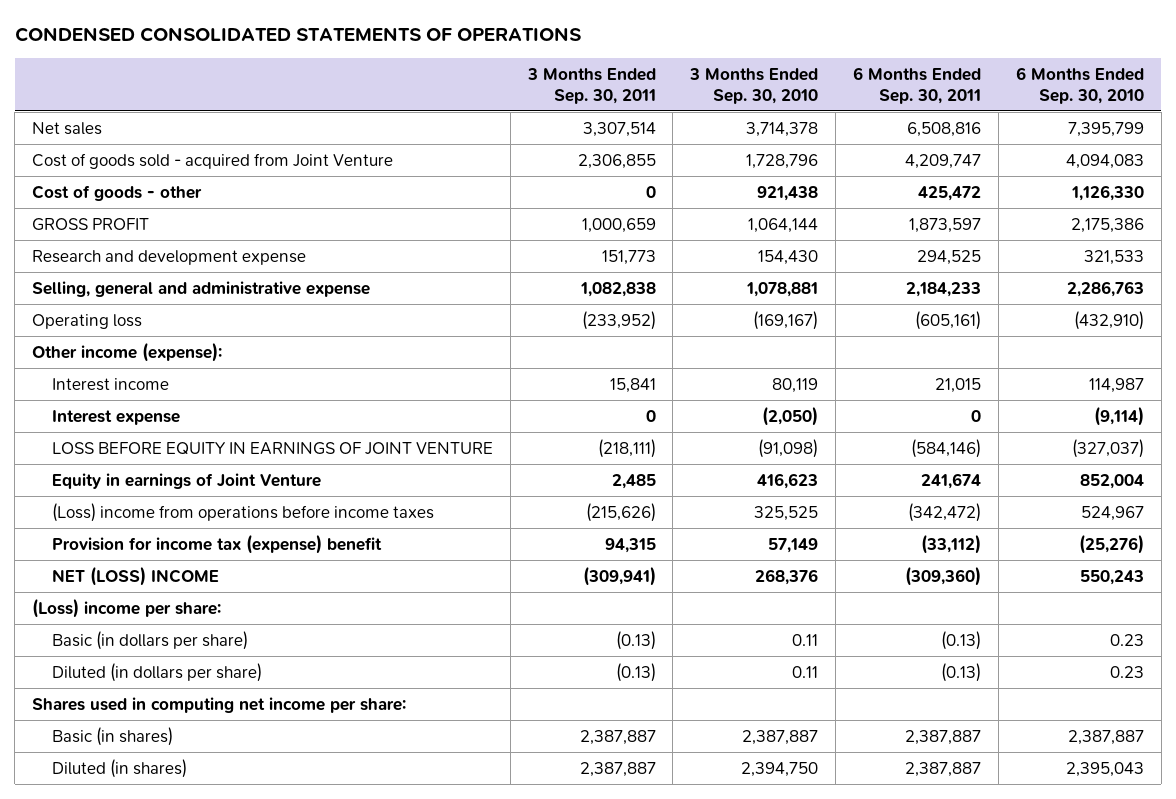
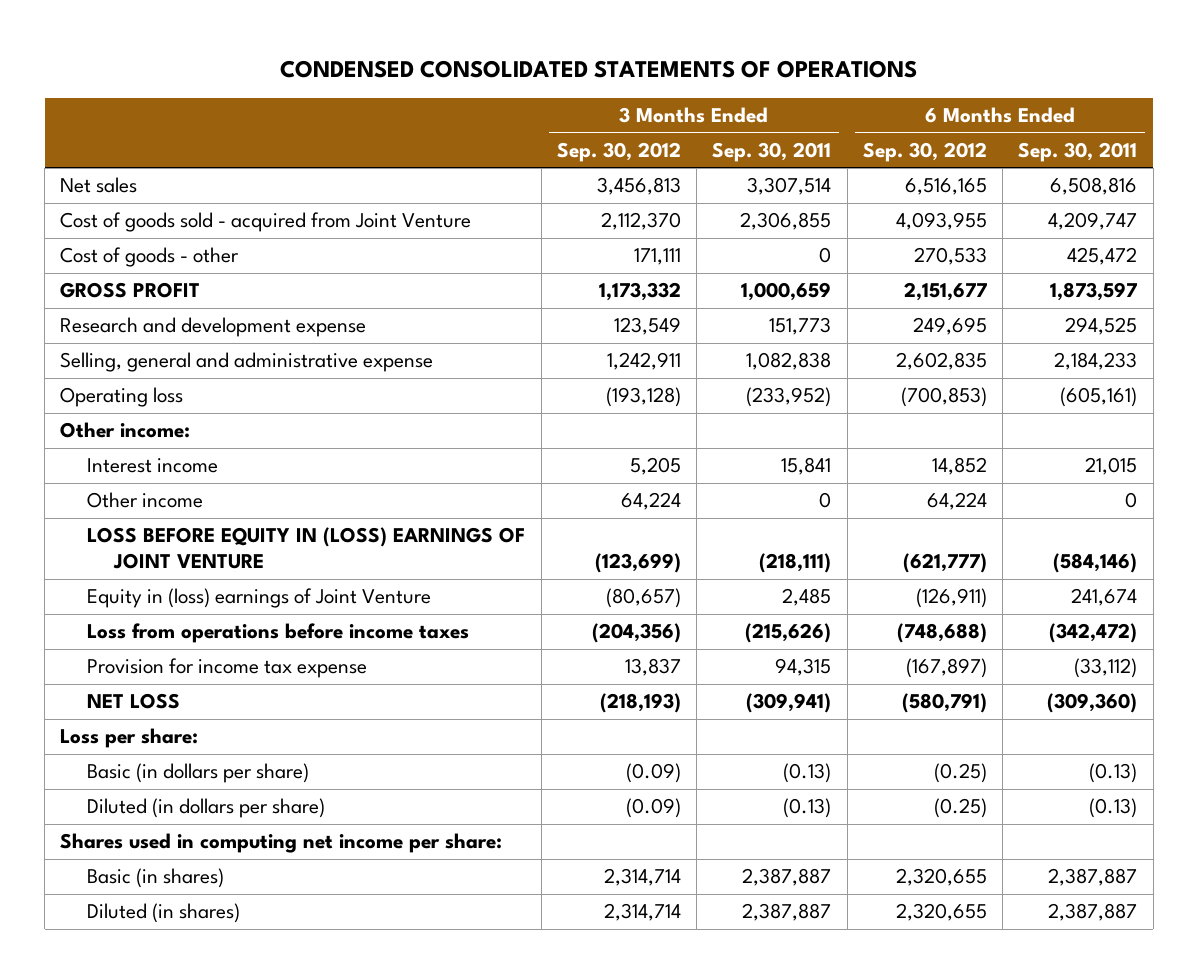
[689,68,819,104] 3 Months Ended Sep. 30, 2010 -> none
[1015,67,1144,104] 6 Months Ended Sep. 30, 2010 -> none
none -> [556,141,681,162] Sep. 30, 2012
none -> [862,141,987,162] Sep. 30, 2012
[32,341,223,362] Other income (expense): -> [60,422,191,439] Other income:
[51,409,180,425] Interest expense -> none
none -> [87,492,204,509] Other income
[51,441,493,455] LOSS BEFORE EQUITY IN EARNINGS OF JOINT VENTURE -> [87,527,526,570] LOSS BEFORE EQUITY IN (LOSS) EARNINGS OF JOINT VENTURE
[51,472,321,489] Equity in earnings of Joint Venture -> [87,588,432,609] Equity in (loss) earnings of Joint Venture
[51,502,434,522] (Loss) income from operations before income taxes -> [87,623,470,644] Loss from operations before income taxes
[51,533,382,554] Provision for income tax (expense) benefit -> [87,658,368,679] Provision for income tax expense
[51,565,219,586] NET (LOSS) INCOME -> [87,693,181,710] NET LOSS
[32,597,222,618] (Loss) income per share: -> [60,728,199,749] Loss per share:

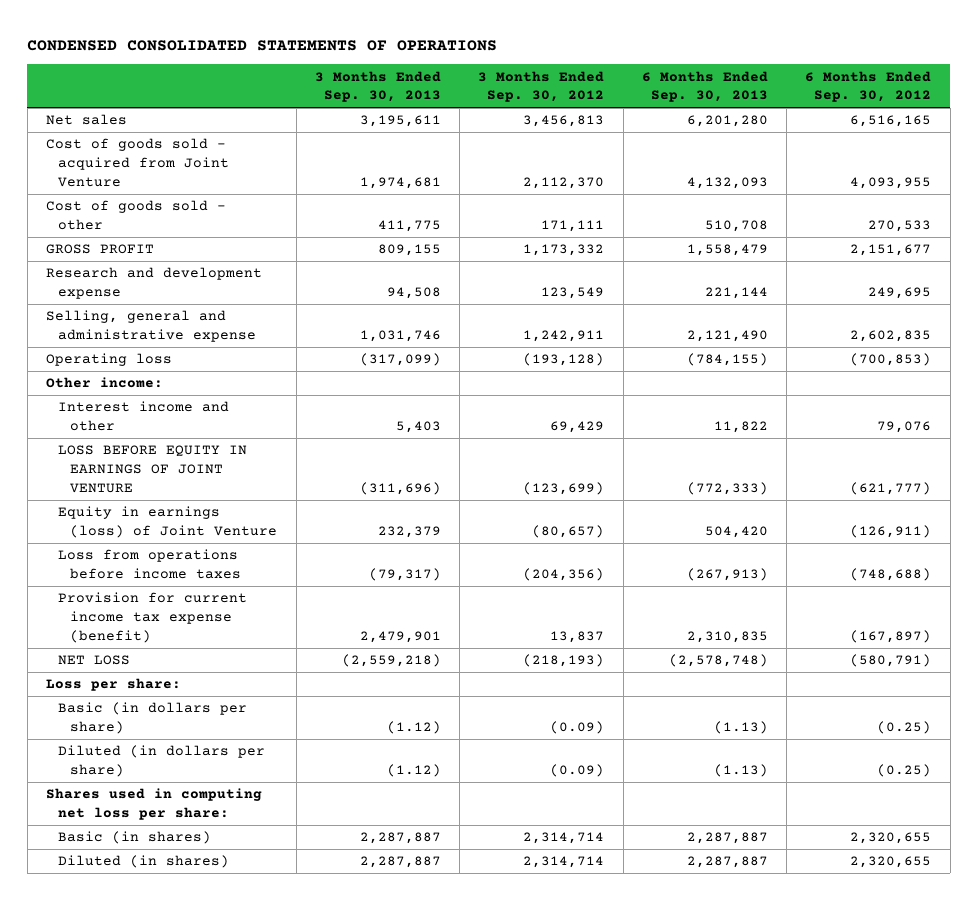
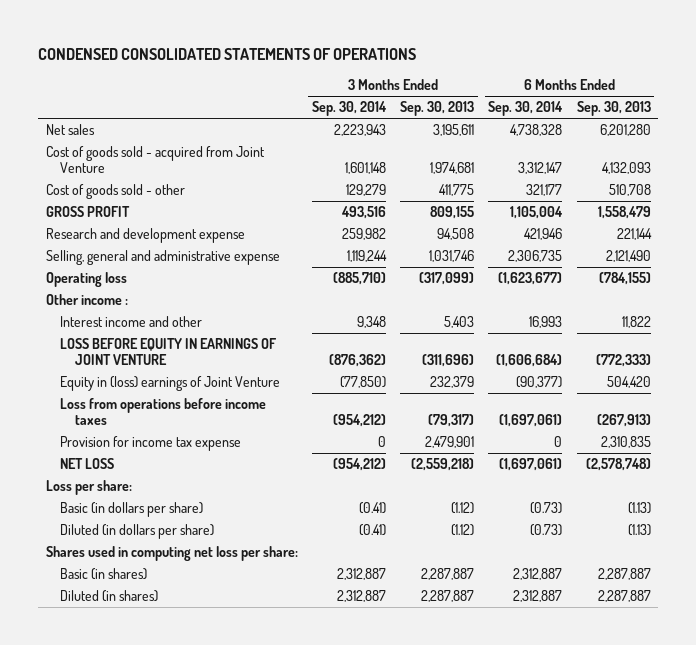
[478,70,605,103] 3 Months Ended Sep. 30, 2012 -> none
[805,70,932,103] 6 Months Ended Sep. 30, 2012 -> none
none -> [311,101,387,117] Sep. 30, 2014
none -> [488,101,564,117] Sep. 30, 2014
[45,377,163,389] Other income: -> [45,294,128,306] Other income :
[58,506,278,538] Equity in earnings (loss) of Joint Venture -> [60,376,281,392] Equity in (loss) earnings of Joint Venture
[58,592,248,643] Provision for current income tax expense (benefit) -> [60,436,242,452] Provision for income tax expense

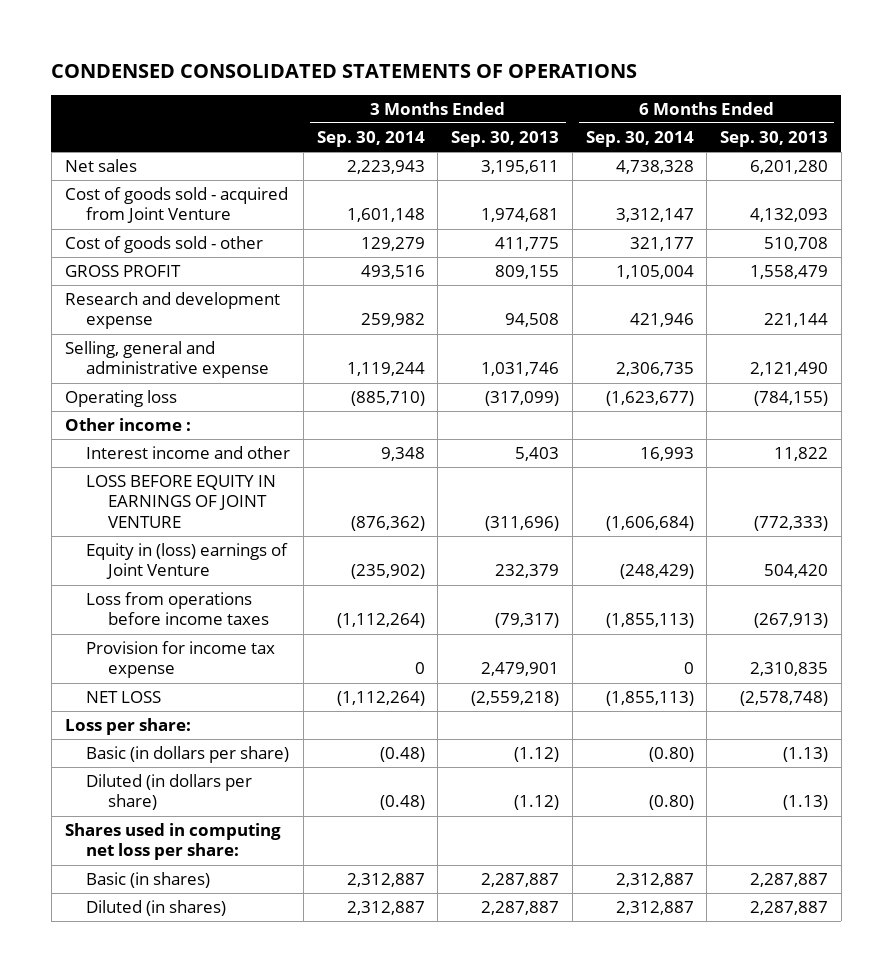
[339,376,386,389] (77,850) -> [350,564,425,580] (235,902)
[516,376,563,389] (90,377) -> [619,564,694,580] (248,429)
[332,414,386,428] (954,212) -> [336,613,425,629] (1,112,264)
[499,414,563,428] (1,697,061) -> [605,613,694,629] (1,855,113)
[332,458,386,472] (954,212) -> [336,691,425,707] (1,112,264)
[499,458,563,472] (1,697,061) -> [605,691,694,707] (1,855,113)
[358,502,386,515] (0.41) -> [379,747,425,763] (0.48)
[530,502,563,515] (0.73) -> [648,747,694,763] (0.80)
[358,524,386,537] (0.41) -> [379,795,425,811] (0.48)
[530,524,563,537] (0.73) -> [648,795,694,811] (0.80)

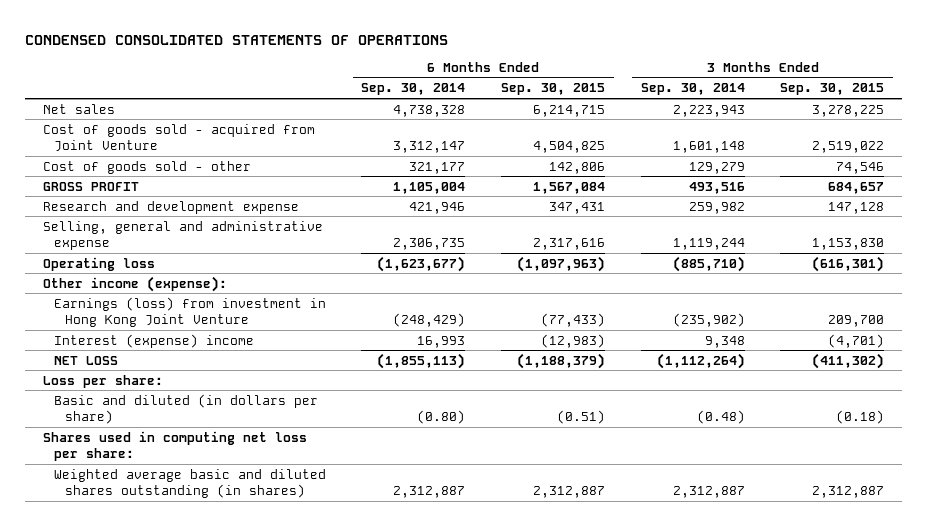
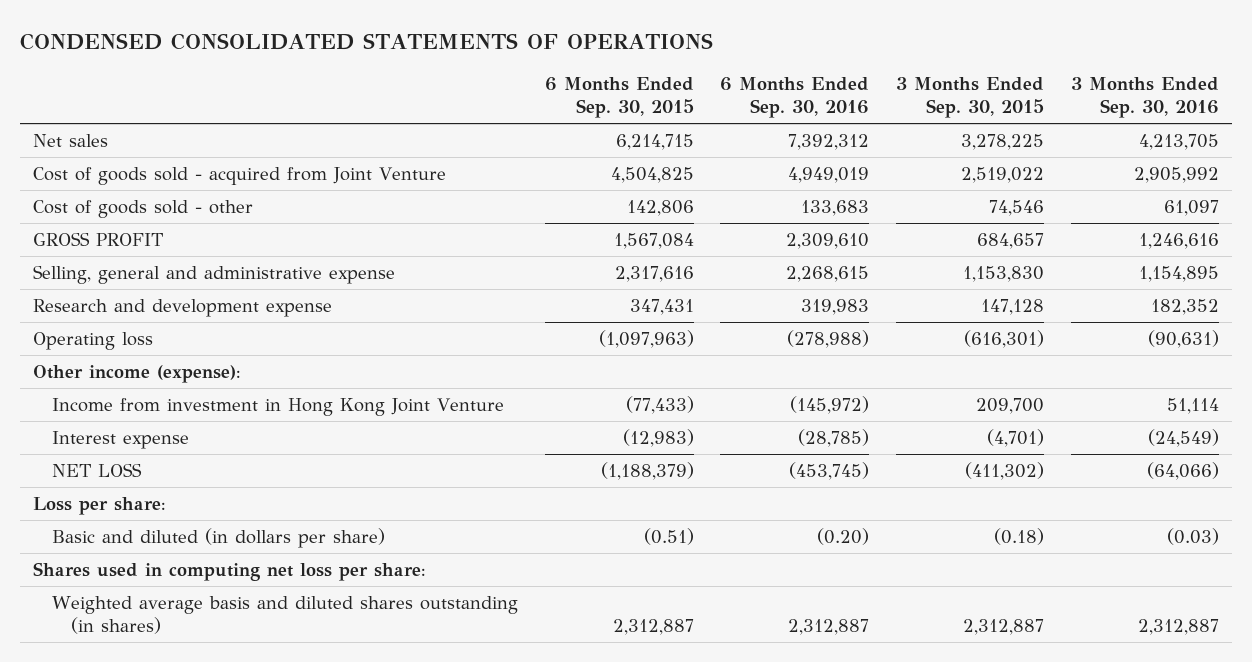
[361,83,466,96] Sep. 30, 2014 -> none
[640,83,745,96] Sep. 30, 2014 -> none
none -> [720,77,870,119] 6 Months Ended Sep. 30, 2016
none -> [1070,77,1219,119] 3 Months Ended Sep. 30, 2016
[42,200,299,214] Research and development expense -> [32,298,332,317] Research and development expense
[53,296,326,328] Earnings (loss) from investment in Hong Kong Joint Venture -> [51,397,504,416] Income from investment in Hong Kong Joint Venture
[53,333,254,348] Interest (expense) income -> [51,430,189,449] Interest expense
[53,468,326,499] Weighted average basic and diluted shares outstanding (in shares) -> [51,595,518,634] Weighted average basis and diluted shares outstanding (in shares)

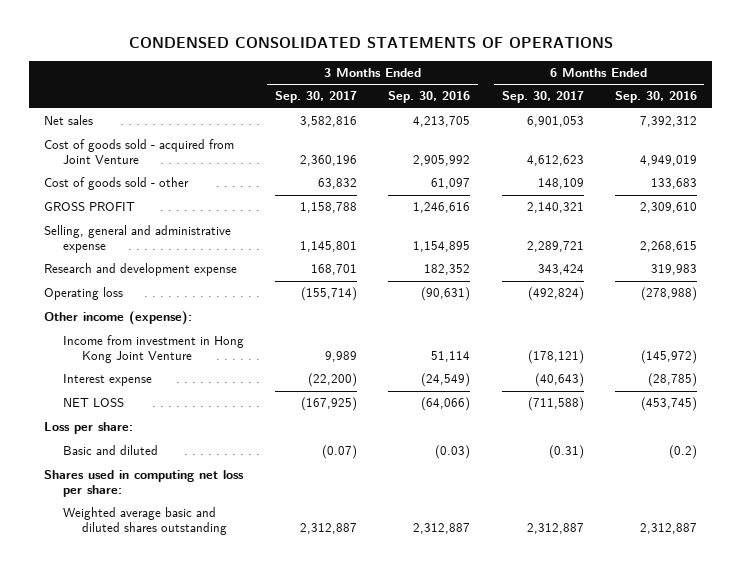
[544,77,694,119] 6 Months Ended Sep. 30, 2015 -> none
[895,77,1044,119] 3 Months Ended Sep. 30, 2015 -> none
none -> [275,91,358,104] Sep. 30, 2017
none -> [501,91,584,104] Sep. 30, 2017
[51,527,385,548] Basic and diluted (in dollars per share) -> [63,445,159,456] Basic and diluted
[817,527,870,545] (0.20) -> [668,445,697,460] (0.2)
[51,595,518,634] Weighted average basis and diluted shares outstanding (in shares) -> [63,507,227,535] Weighted average basic and diluted shares outstanding

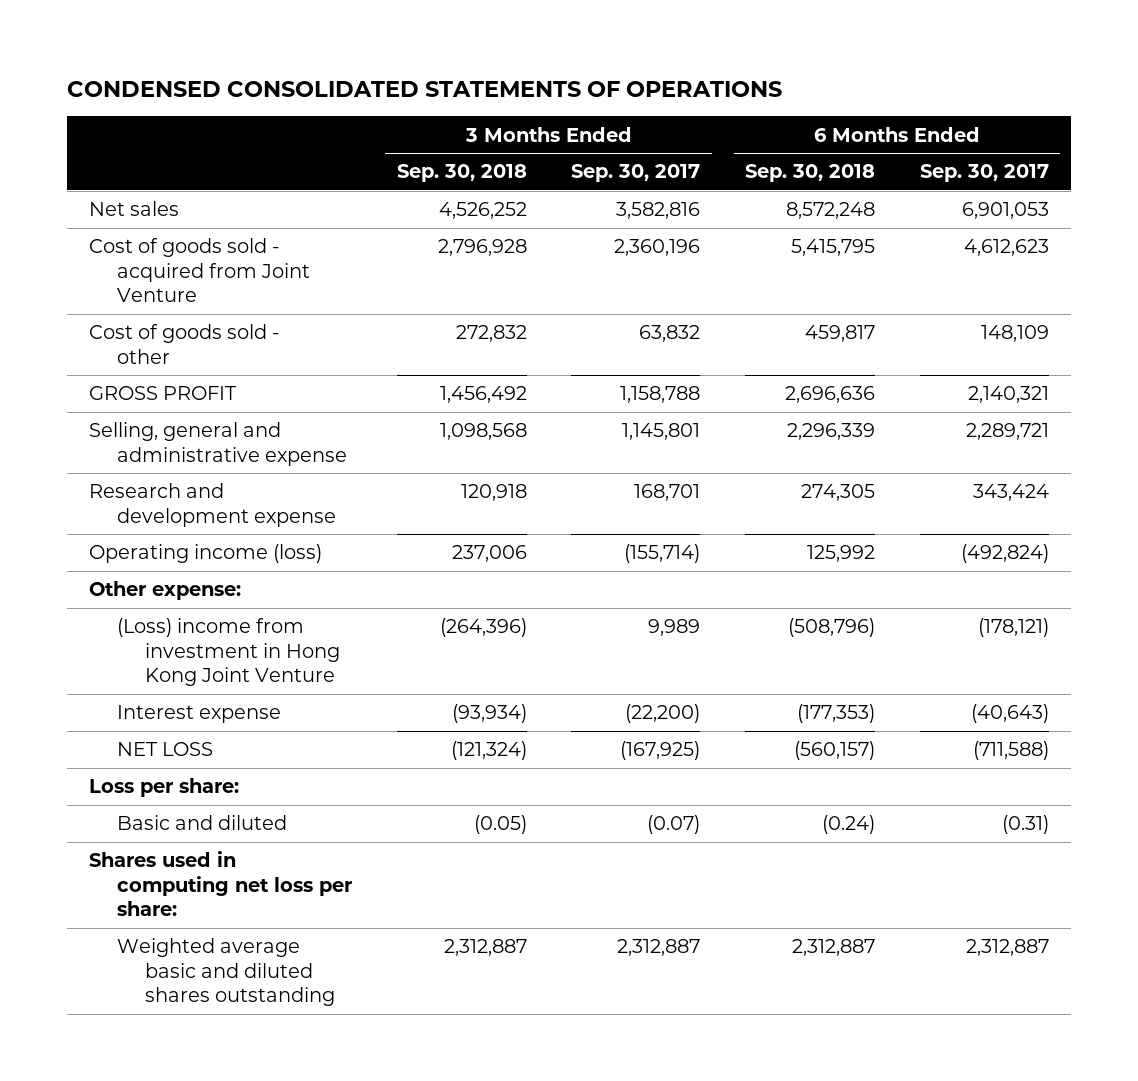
[388,91,471,104] Sep. 30, 2016 -> none
[614,91,697,104] Sep. 30, 2016 -> none
none -> [396,164,527,183] Sep. 30, 2018
none -> [745,164,876,183] Sep. 30, 2018
[44,287,124,301] Operating loss -> [89,544,323,564] Operating income (loss)
[44,311,193,326] Other income (expense): -> [89,581,242,601] Other expense:
[63,335,245,363] Income from investment in Hong Kong Joint Venture -> [116,618,340,687] (Loss) income from investment in Hong Kong Joint Venture

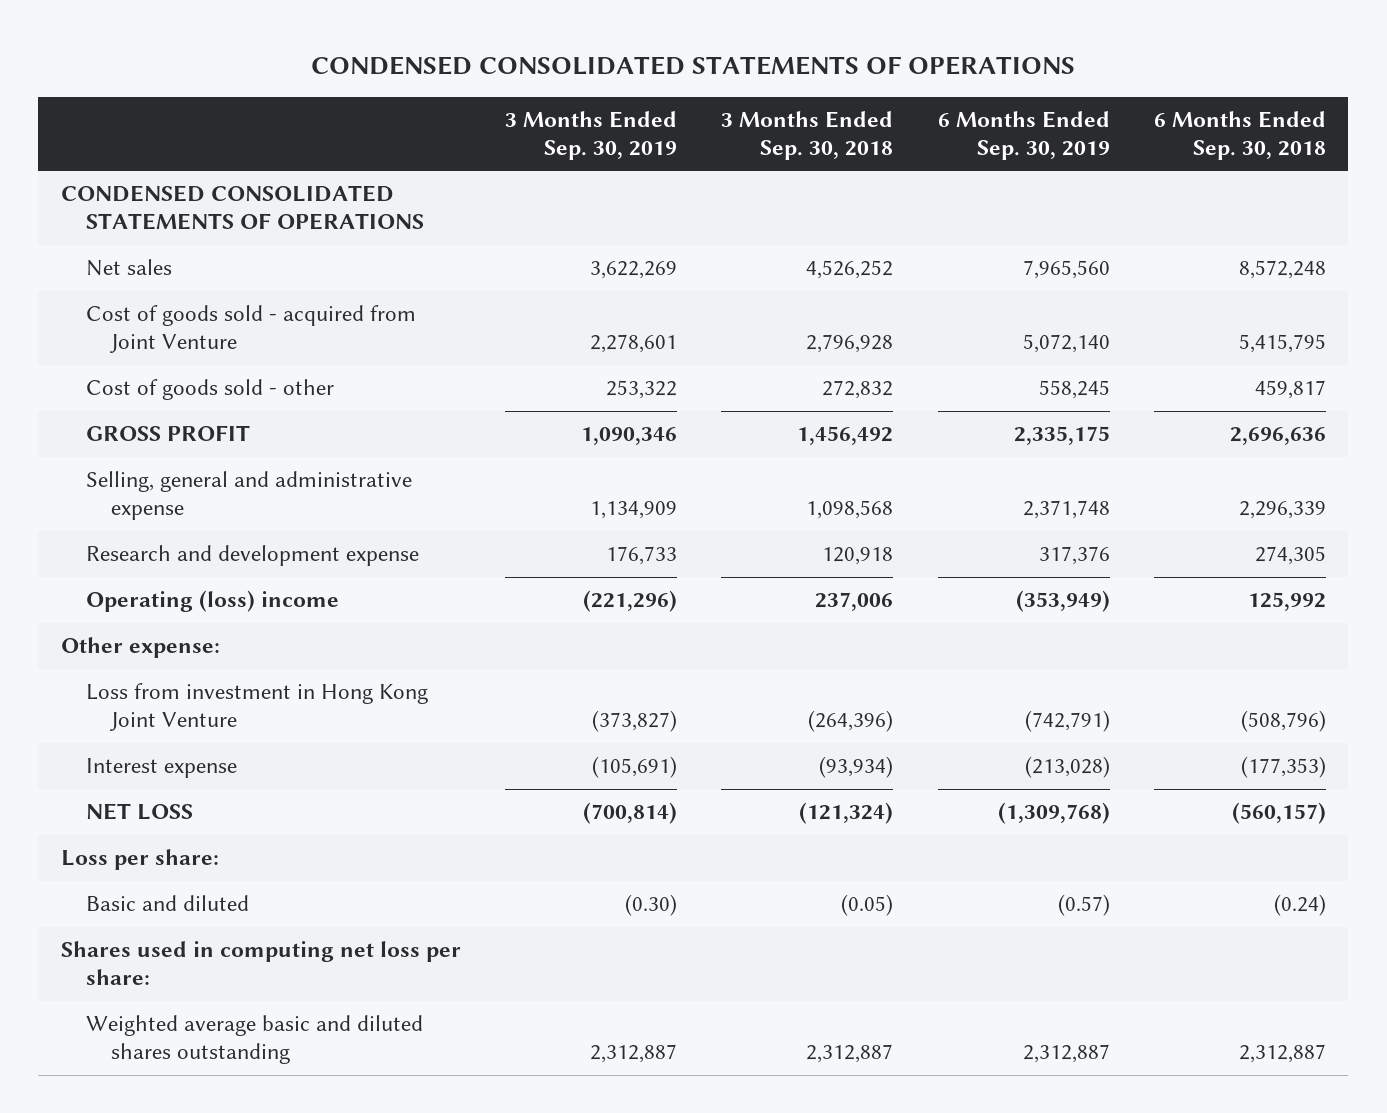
[571,164,701,183] Sep. 30, 2017 -> none
[919,164,1049,183] Sep. 30, 2017 -> none
none -> [505,110,678,160] 3 Months Ended Sep. 30, 2019
none -> [937,110,1110,160] 6 Months Ended Sep. 30, 2019
none -> [60,185,424,231] CONDENSED CONSOLIDATED STATEMENTS OF OPERATIONS
[89,544,323,564] Operating income (loss) -> [85,590,339,613] Operating (loss) income
[116,618,340,687] (Loss) income from investment in Hong Kong Joint Venture -> [85,683,428,732] Loss from investment in Hong Kong Joint Venture

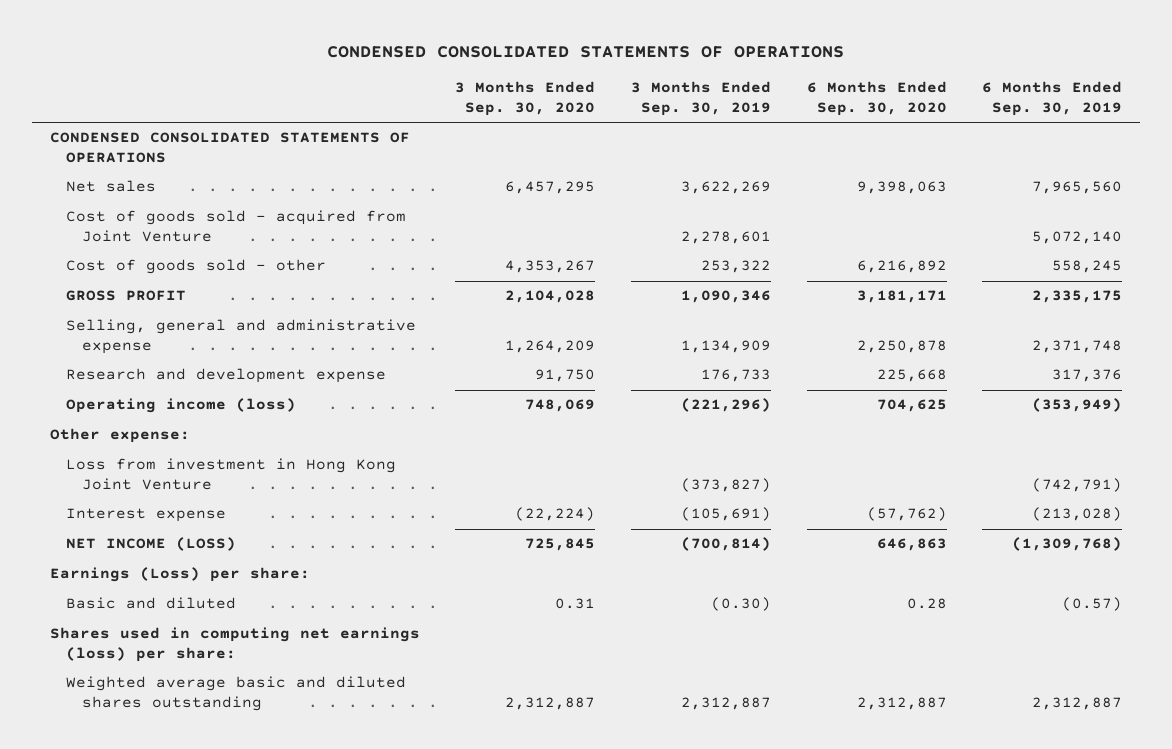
[721,110,894,160] 3 Months Ended Sep. 30, 2018 -> none
[1154,110,1327,160] 6 Months Ended Sep. 30, 2018 -> none
none -> [455,81,596,117] 3 Months Ended Sep. 30, 2020
none -> [806,81,947,117] 6 Months Ended Sep. 30, 2020
[85,590,339,613] Operating (loss) income -> [65,398,296,414] Operating income (loss)
[85,803,193,821] NET LOSS -> [65,537,236,552] NET INCOME (LOSS)
[60,849,219,871] Loss per share: -> [49,567,310,583] Earnings (Loss) per share:
[60,941,461,986] Shares used in computing net loss per share: -> [49,627,420,663] Shares used in computing net earnings (loss) per share:

